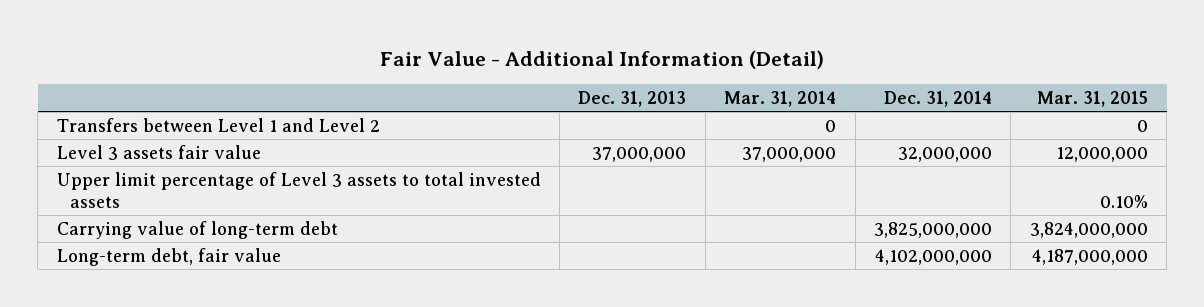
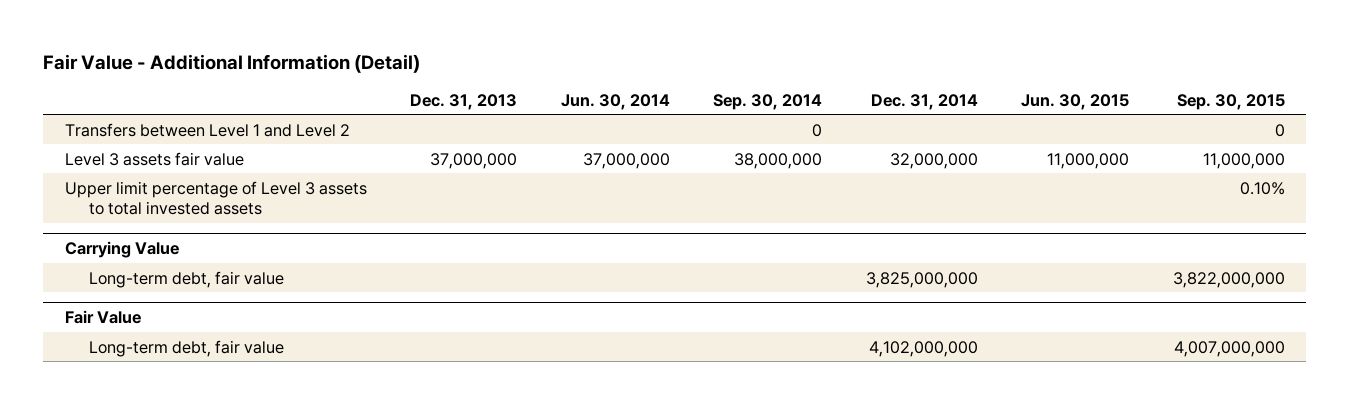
[724,91,837,108] Mar. 31, 2014 -> none
[1036,91,1148,108] Mar. 31, 2015 -> none
none -> [560,93,670,110] Jun. 30, 2014
none -> [713,93,823,110] Sep. 30, 2014
none -> [1021,93,1130,110] Jun. 30, 2015
none -> [1176,93,1285,110] Sep. 30, 2015
none -> [64,240,179,258] Carrying Value
[56,220,338,239] Carrying value of long-term debt -> [89,270,285,288] Long-term debt, fair value
none -> [64,309,141,324] Fair Value

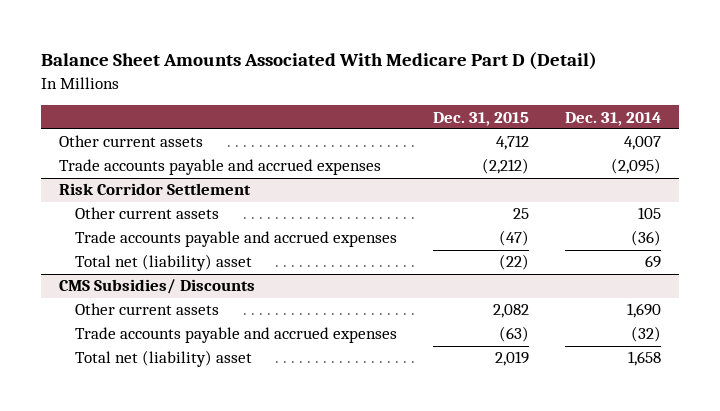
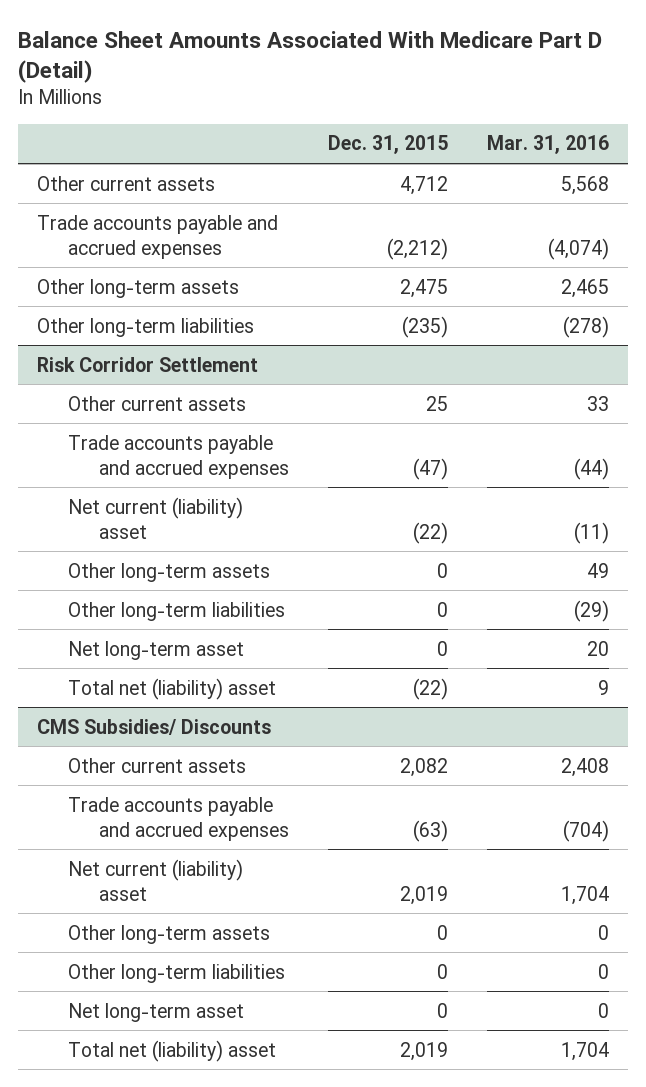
[565,111,662,126] Dec. 31, 2014 -> none
none -> [486,135,609,155] Mar. 31, 2016
none -> [37,278,240,298] Other long-term assets
none -> [37,317,255,337] Other long-term liabilities
none -> [68,496,244,539] Net current (liability) asset
none -> [68,562,271,582] Other long-term assets
none -> [68,601,286,621] Other long-term liabilities
none -> [68,640,245,660] Net long-term asset
none -> [68,858,244,901] Net current (liability) asset
none -> [68,924,271,944] Other long-term assets
none -> [68,963,286,983] Other long-term liabilities
none -> [68,1002,245,1022] Net long-term asset

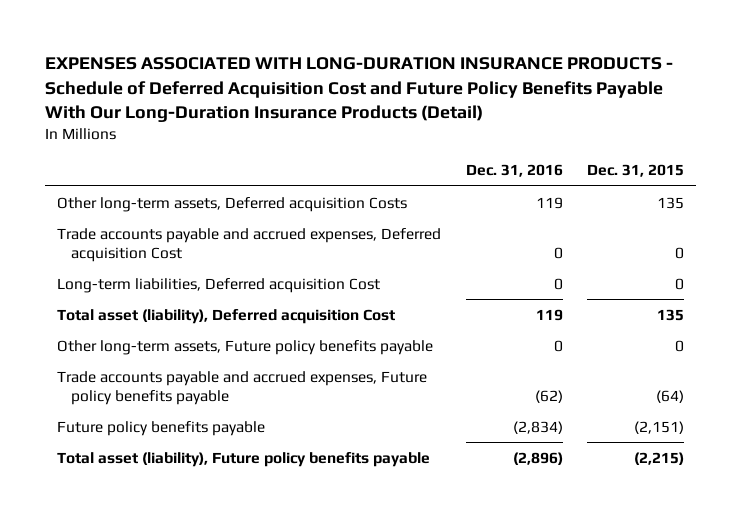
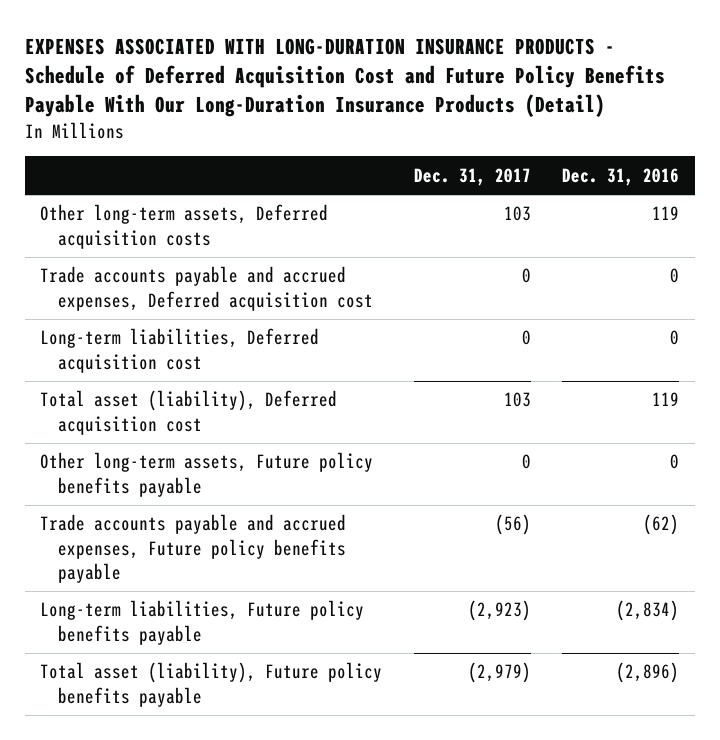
[587,164,685,178] Dec. 31, 2015 -> none
none -> [413,167,531,186] Dec. 31, 2017
[57,196,408,212] Other long-term assets, Deferred acquisition Costs -> [40,204,329,249] Other long-term assets, Deferred acquisition costs
[57,227,442,262] Trade accounts payable and accrued expenses, Deferred acquisition Cost -> [40,266,373,311] Trade accounts payable and accrued expenses, Deferred acquisition cost
[57,277,381,293] Long-term liabilities, Deferred acquisition Cost -> [40,328,320,373] Long-term liabilities, Deferred acquisition cost
[57,308,396,324] Total asset (liability), Deferred acquisition Cost -> [40,390,338,435] Total asset (liability), Deferred acquisition cost
[57,420,266,436] Future policy benefits payable -> [40,600,365,645] Long-term liabilities, Future policy benefits payable

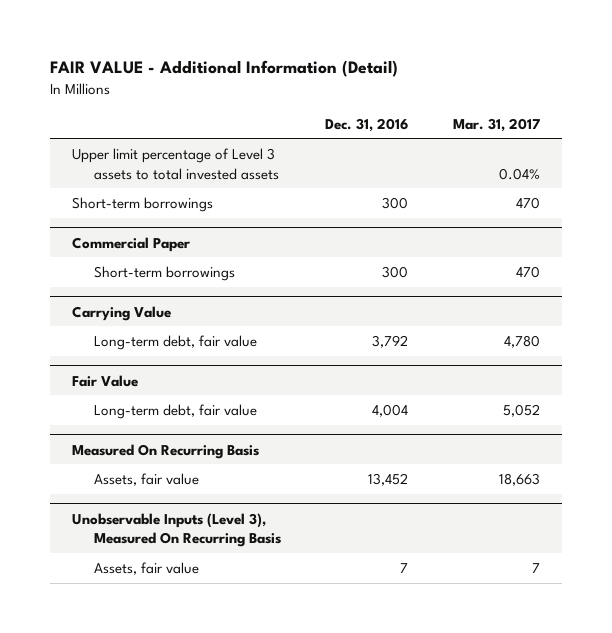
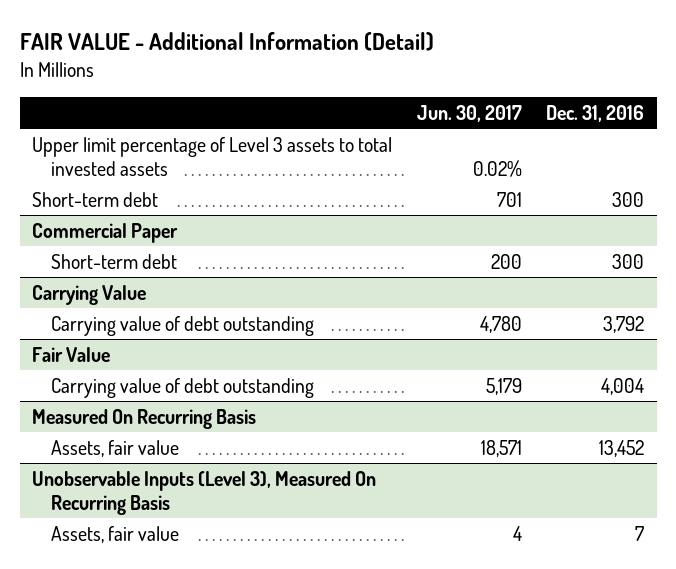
[452,117,540,132] Mar. 31, 2017 -> none
none -> [416,104,522,122] Jun. 30, 2017
[71,196,213,212] Short-term borrowings -> [32,191,159,207] Short-term debt
[93,265,235,281] Short-term borrowings -> [51,253,178,269] Short-term debt
[93,334,257,350] Long-term debt, fair value -> [51,315,315,336] Carrying value of debt outstanding
[93,403,257,419] Long-term debt, fair value -> [51,377,315,398] Carrying value of debt outstanding

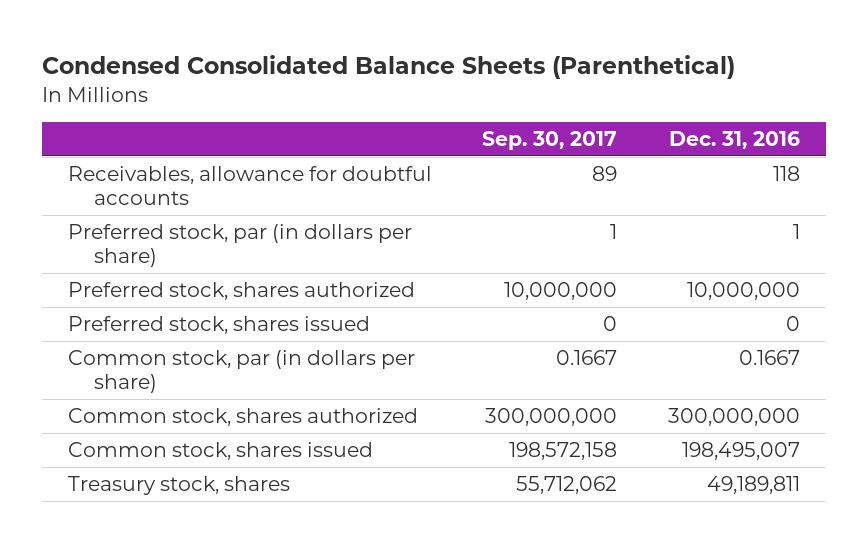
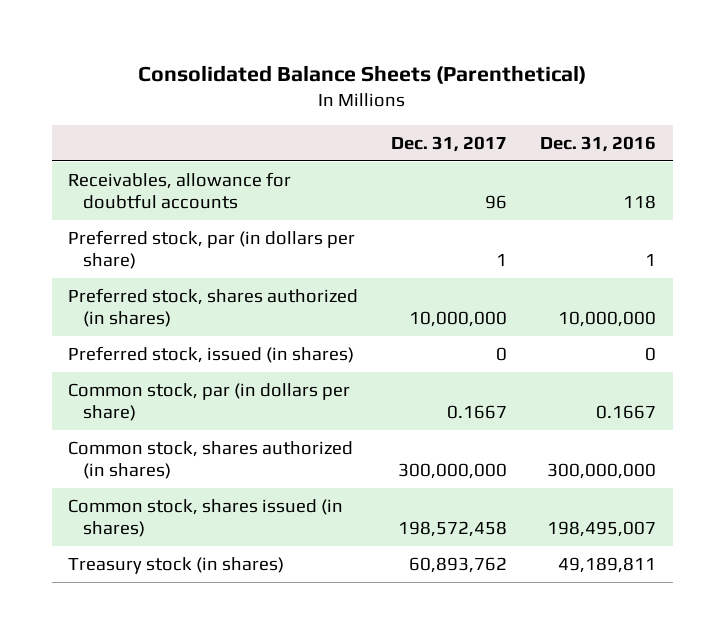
[42,54,736,79] Condensed Consolidated Balance Sheets (Parenthetical) -> [138,64,587,84] Consolidated Balance Sheets (Parenthetical)
[482,131,618,151] Sep. 30, 2017 -> none
none -> [391,135,508,152] Dec. 31, 2017
[67,282,415,301] Preferred stock, shares authorized -> [68,287,359,328] Preferred stock, shares authorized (in shares)
[67,316,370,335] Preferred stock, shares issued -> [68,345,355,363] Preferred stock, issued (in shares)
[67,408,418,427] Common stock, shares authorized -> [68,440,354,480] Common stock, shares authorized (in shares)
[67,442,373,461] Common stock, shares issued -> [68,498,344,538] Common stock, shares issued (in shares)
[67,476,290,496] Treasury stock, shares -> [68,556,285,574] Treasury stock (in shares)

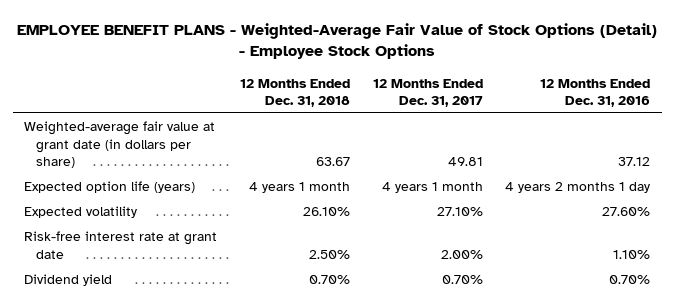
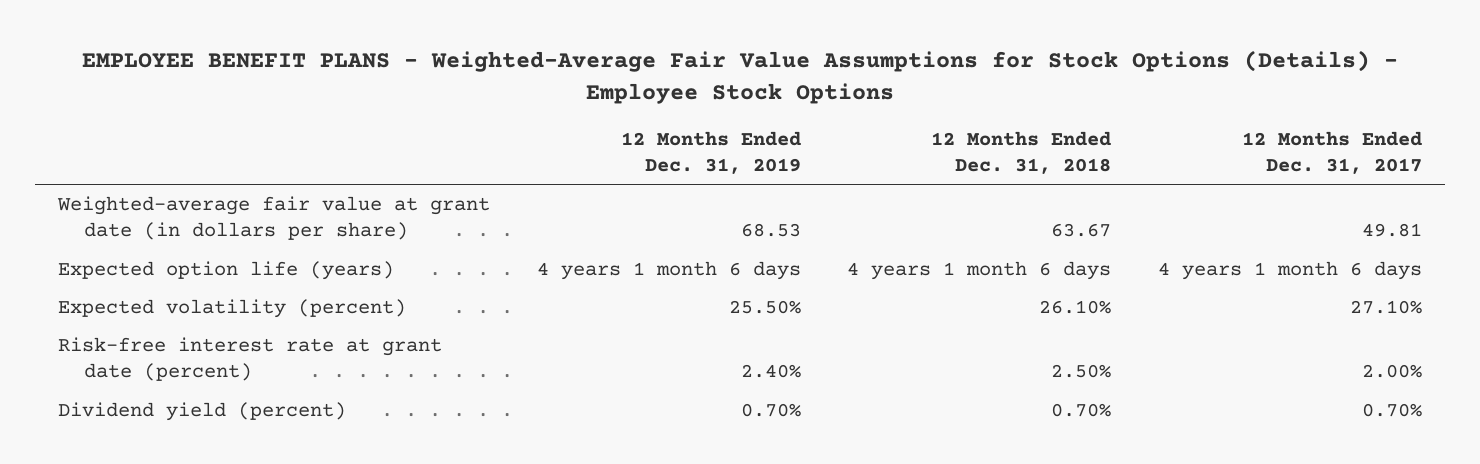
[17,22,658,60] EMPLOYEE BENEFIT PLANS - Weighted-Average Fair Value of Stock Options (Detail) - Employee Stock Options -> [81,49,1398,104] EMPLOYEE BENEFIT PLANS - Weighted-Average Fair Value Assumptions for Stock Options (Details) - Employee Stock Options
[540,78,651,108] 12 Months Ended Dec. 31, 2016 -> none
none -> [620,130,801,175] 12 Months Ended Dec. 31, 2019
[249,182,351,194] 4 years 1 month -> [847,261,1112,281] 4 years 1 month 6 days
[381,182,483,194] 4 years 1 month -> [1157,261,1422,281] 4 years 1 month 6 days
[24,206,138,219] Expected volatility -> [58,299,407,319] Expected volatility (percent)
[24,231,218,259] Risk-free interest rate at grant date -> [58,337,443,382] Risk-free interest rate at grant date (percent)
[24,274,113,287] Dividend yield -> [58,402,347,422] Dividend yield (percent)

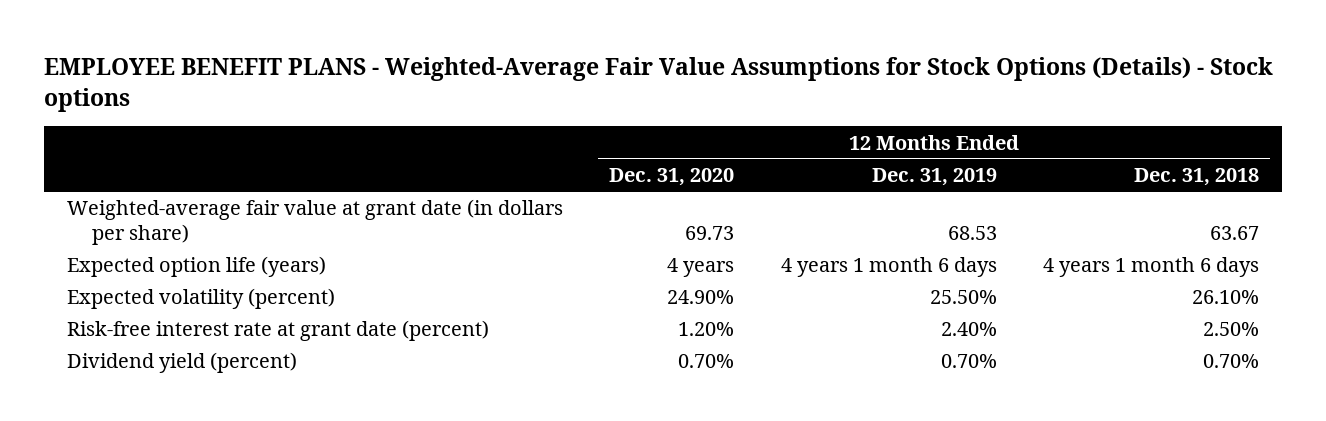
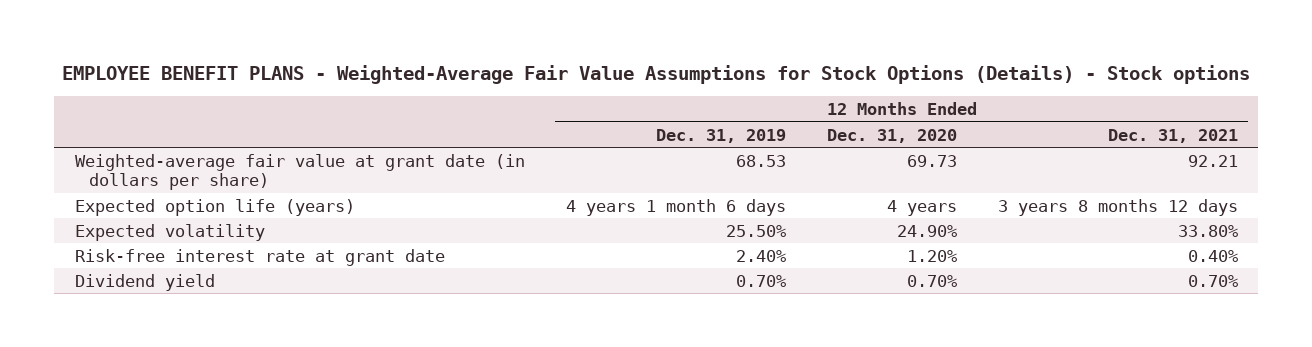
[1133,168,1259,187] Dec. 31, 2018 -> none
none -> [1107,128,1238,143] Dec. 31, 2021
[66,288,335,310] Expected volatility (percent) -> [74,223,265,241] Expected volatility
[66,320,489,342] Risk-free interest rate at grant date (percent) -> [74,248,445,266] Risk-free interest rate at grant date
[66,352,297,374] Dividend yield (percent) -> [74,273,215,291] Dividend yield

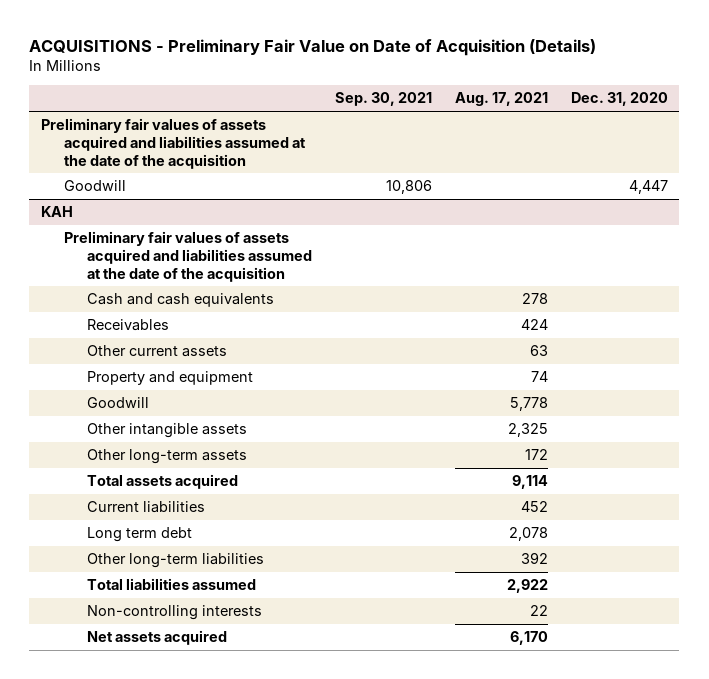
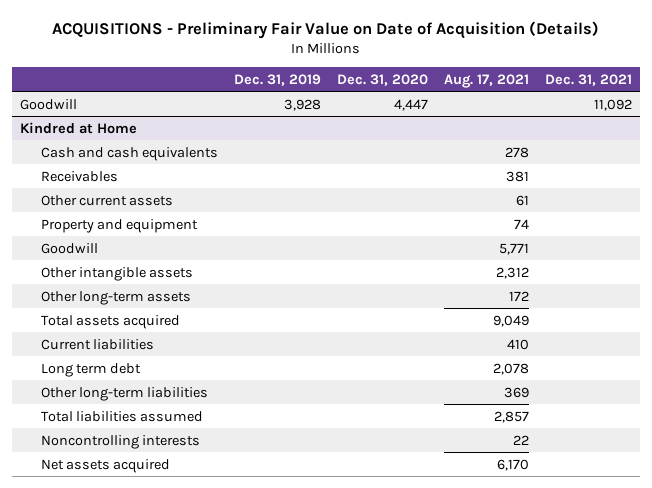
[334,92,432,107] Sep. 30, 2021 -> none
none -> [233,73,321,86] Dec. 31, 2019
none -> [545,73,633,86] Dec. 31, 2021
[40,118,306,169] Preliminary fair values of assets acquired and liabilities assumed at the date of the acquisition -> none
[63,231,312,282] Preliminary fair values of assets acquired and liabilities assumed at the date of the acquisition -> none
[40,206,73,218] KAH -> [19,121,137,134] Kindred at Home
[520,319,548,331] 424 -> [506,170,530,182] 381
[529,345,548,357] 63 -> [516,194,530,206] 61
[509,397,548,412] 5,778 -> [499,242,530,255] 5,771
[507,423,548,438] 2,325 -> [496,266,530,279] 2,312
[511,475,548,490] 9,114 -> [493,314,530,327] 9,049
[520,501,548,513] 452 -> [507,338,530,350] 410
[520,552,548,565] 392 -> [504,386,530,398] 369
[506,579,548,594] 2,922 -> [494,410,530,423] 2,857
[86,605,262,621] Non-controlling interests -> [40,434,200,449] Noncontrolling interests

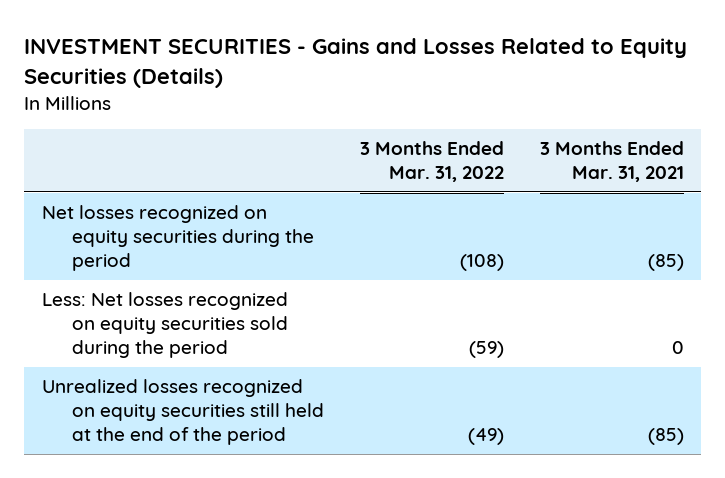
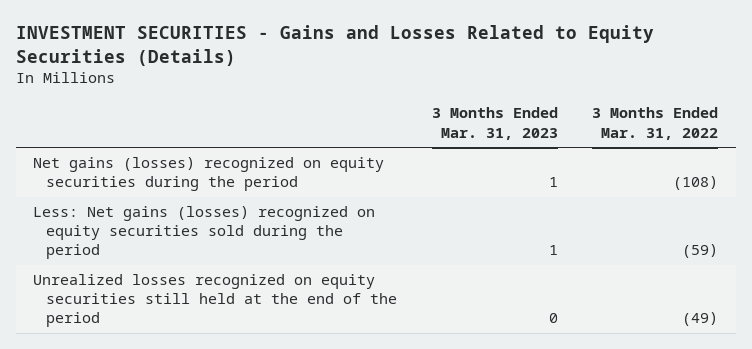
[539,141,684,183] 3 Months Ended Mar. 31, 2021 -> none
none -> [431,107,558,140] 3 Months Ended Mar. 31, 2023
[41,205,315,272] Net losses recognized on equity securities during the period -> [33,157,385,192] Net gains (losses) recognized on equity securities during the period
[41,292,289,359] Less: Net losses recognized on equity securities sold during the period -> [33,206,376,260] Less: Net gains (losses) recognized on equity securities sold during the period

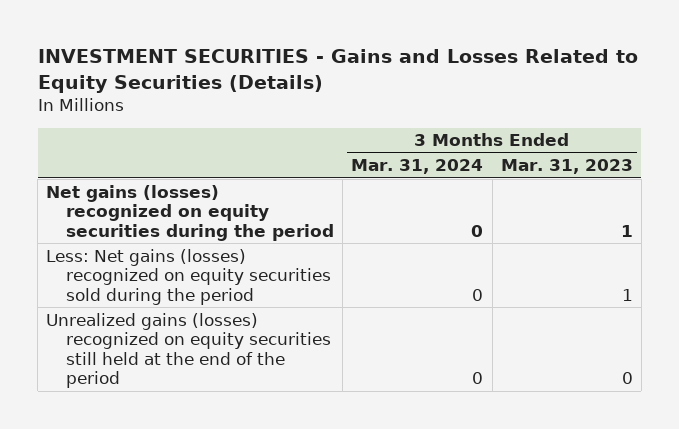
[592,107,719,140] 3 Months Ended Mar. 31, 2022 -> none
none -> [351,159,484,175] Mar. 31, 2024
[33,274,397,328] Unrealized losses recognized on equity securities still held at the end of the period -> [46,312,331,389] Unrealized gains (losses) recognized on equity securities still held at the end of the period

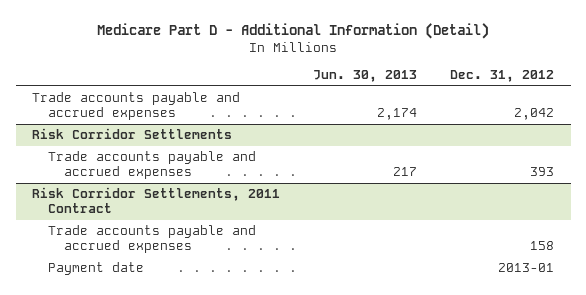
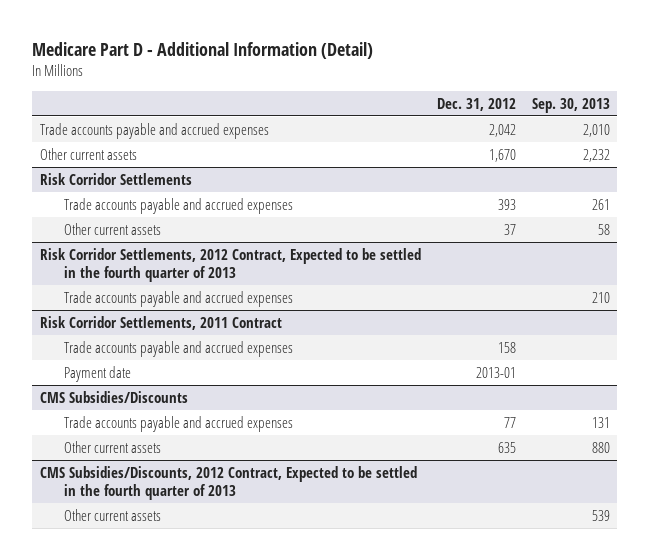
[313,70,418,83] Jun. 30, 2013 -> none
none -> [531,97,610,113] Sep. 30, 2013
none -> [40,147,138,160] Other current assets
none -> [63,222,161,235] Other current assets
none -> [40,247,422,282] Risk Corridor Settlements, 2012 Contract, Expected to be settled in the fourth quarter of 2013
none -> [63,290,293,307] Trade accounts payable and accrued expenses
none -> [40,390,189,403] CMS Subsidies/Discounts
none -> [63,415,293,432] Trade accounts payable and accrued expenses
none -> [63,440,161,453] Other current assets
none -> [40,465,418,500] CMS Subsidies/Discounts, 2012 Contract, Expected to be settled in the fourth quarter of 2013
none -> [63,508,161,521] Other current assets

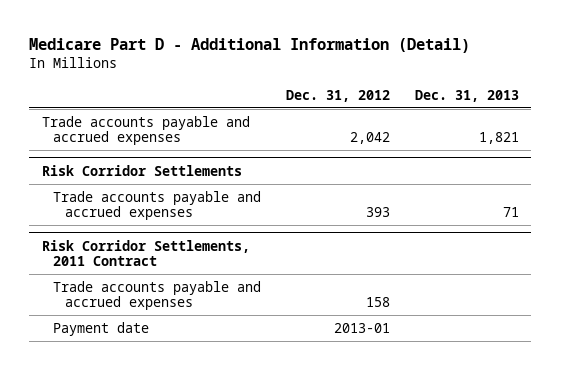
[531,97,610,113] Sep. 30, 2013 -> none
none -> [415,89,520,102] Dec. 31, 2013
[40,147,138,160] Other current assets -> none
[63,222,161,235] Other current assets -> none
[40,247,422,282] Risk Corridor Settlements, 2012 Contract, Expected to be settled in the fourth quarter of 2013 -> none
[63,290,293,307] Trade accounts payable and accrued expenses -> none
[40,390,189,403] CMS Subsidies/Discounts -> none
[63,415,293,432] Trade accounts payable and accrued expenses -> none
[63,440,161,453] Other current assets -> none
[40,465,418,500] CMS Subsidies/Discounts, 2012 Contract, Expected to be settled in the fourth quarter of 2013 -> none
[63,508,161,521] Other current assets -> none

